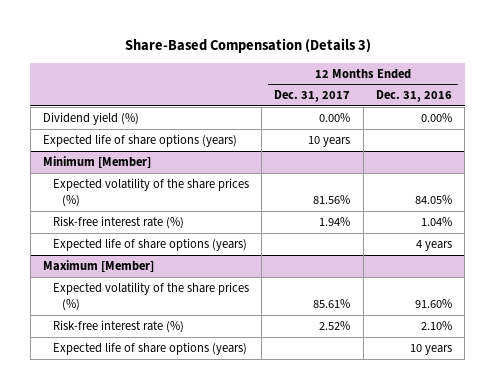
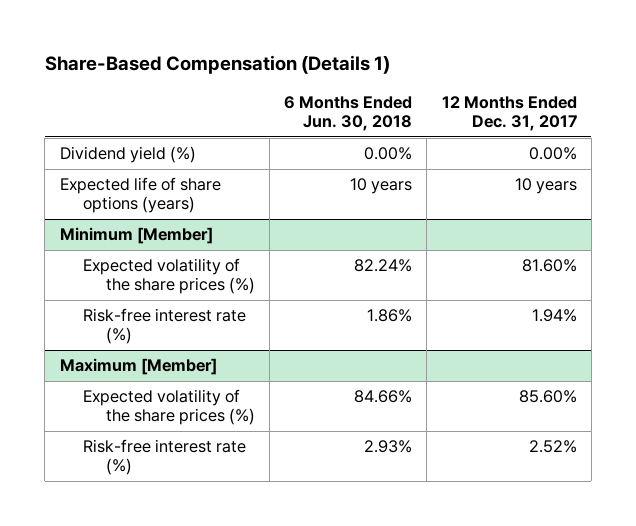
[124,37,371,53] Share-Based Compensation (Details 3) -> [44,55,390,75] Share-Based Compensation (Details 1)
[375,90,452,103] Dec. 31, 2016 -> none
none -> [284,96,413,132] 6 Months Ended Jun. 30, 2018
[313,194,351,204] 81.56% -> [521,259,577,273] 81.60%
[52,237,247,251] Expected life of share options (years) -> none
[313,298,351,308] 85.61% -> [518,390,577,404] 85.60%
[52,341,247,355] Expected life of share options (years) -> none

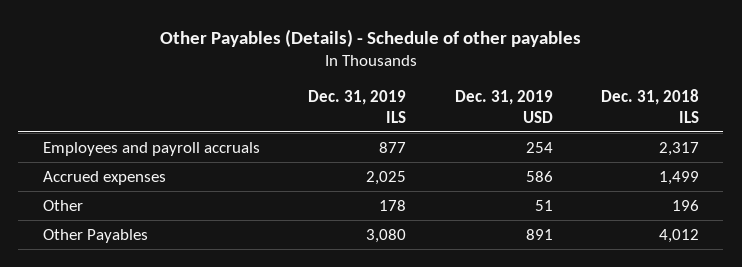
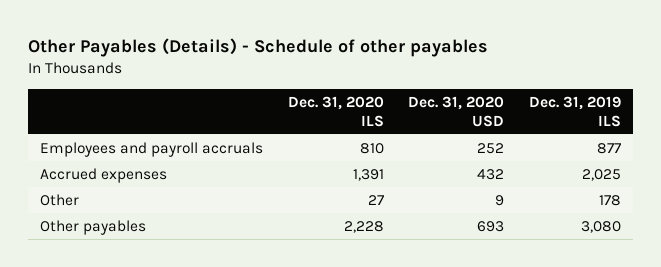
[454,90,553,123] Dec. 31, 2019 USD -> none
[601,89,700,123] Dec. 31, 2018 ILS -> none
none -> [287,95,384,127] Dec. 31, 2020 ILS
none -> [408,95,505,127] Dec. 31, 2020 USD
[42,228,148,243] Other Payables -> [40,220,147,236] Other payables

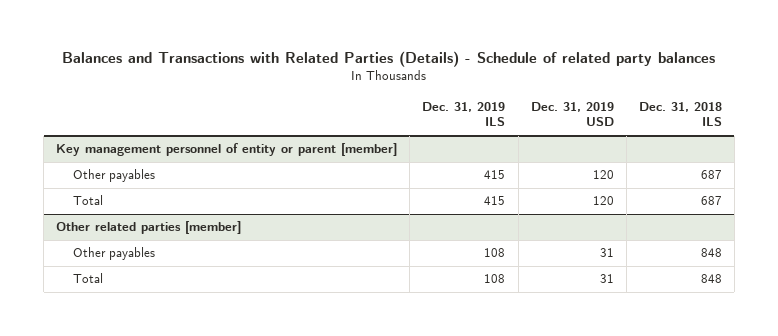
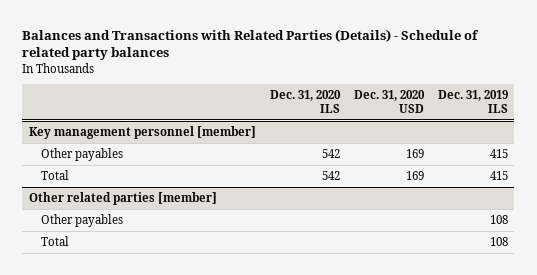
[530,101,614,127] Dec. 31, 2019 USD -> none
[638,101,722,127] Dec. 31, 2018 ILS -> none
none -> [270,89,342,114] Dec. 31, 2020 ILS
none -> [353,89,425,114] Dec. 31, 2020 USD
[56,143,398,157] Key management personnel of entity or parent [member] -> [29,125,257,139] Key management personnel [member]

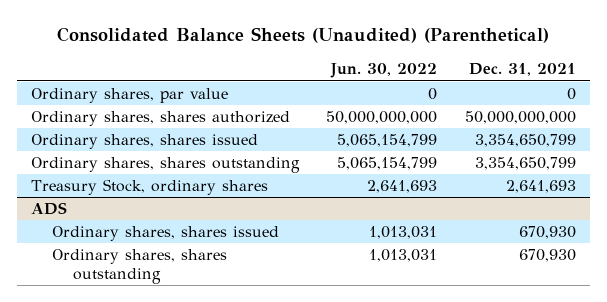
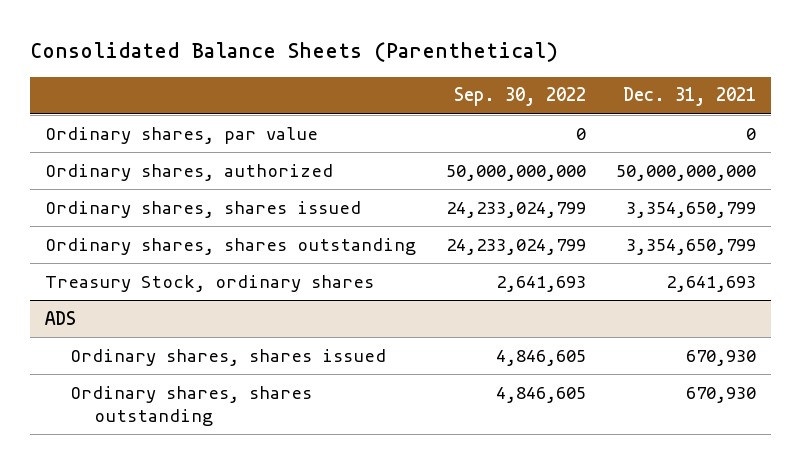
[57,27,550,44] Consolidated Balance Sheets (Unaudited) (Parenthetical) -> [29,42,558,63] Consolidated Balance Sheets (Parenthetical)
[330,63,438,79] Jun. 30, 2022 -> none
none -> [454,87,587,107] Sep. 30, 2022
[30,111,290,127] Ordinary shares, shares authorized -> [45,163,334,181] Ordinary shares, authorized

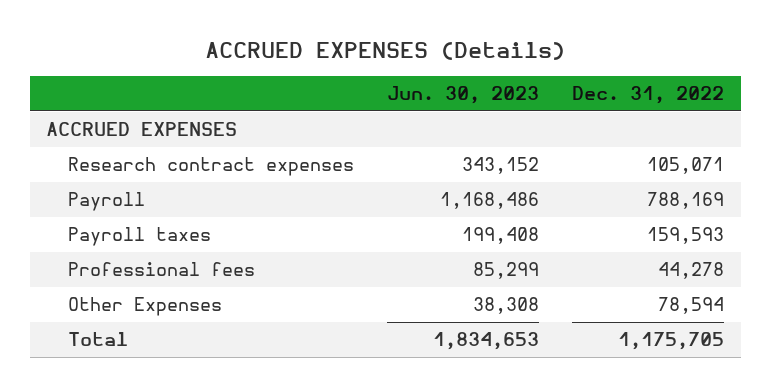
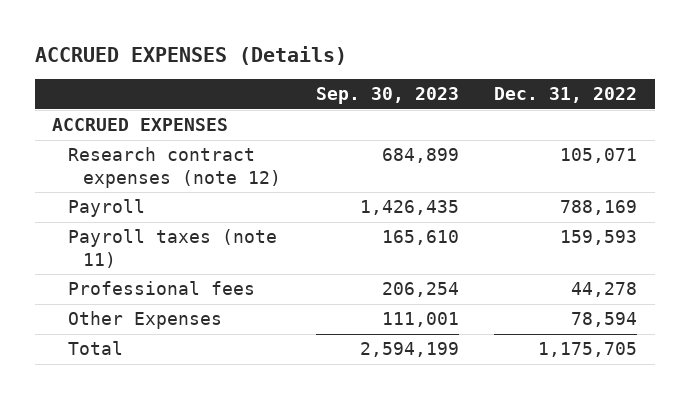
[387,86,540,105] Jun. 30, 2023 -> none
none -> [316,87,460,105] Sep. 30, 2023
[67,157,354,177] Research contract expenses -> [67,147,282,188] Research contract expenses (note 12)
[67,227,211,247] Payroll taxes -> [67,229,277,268] Payroll taxes (note 11)

